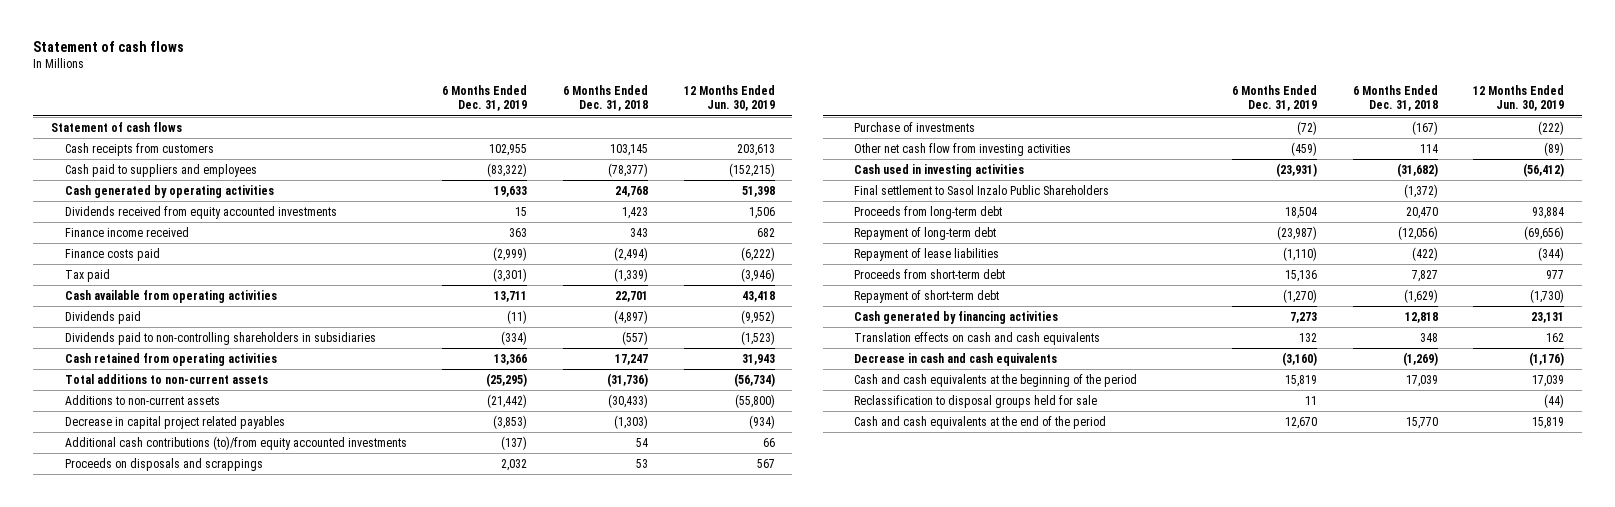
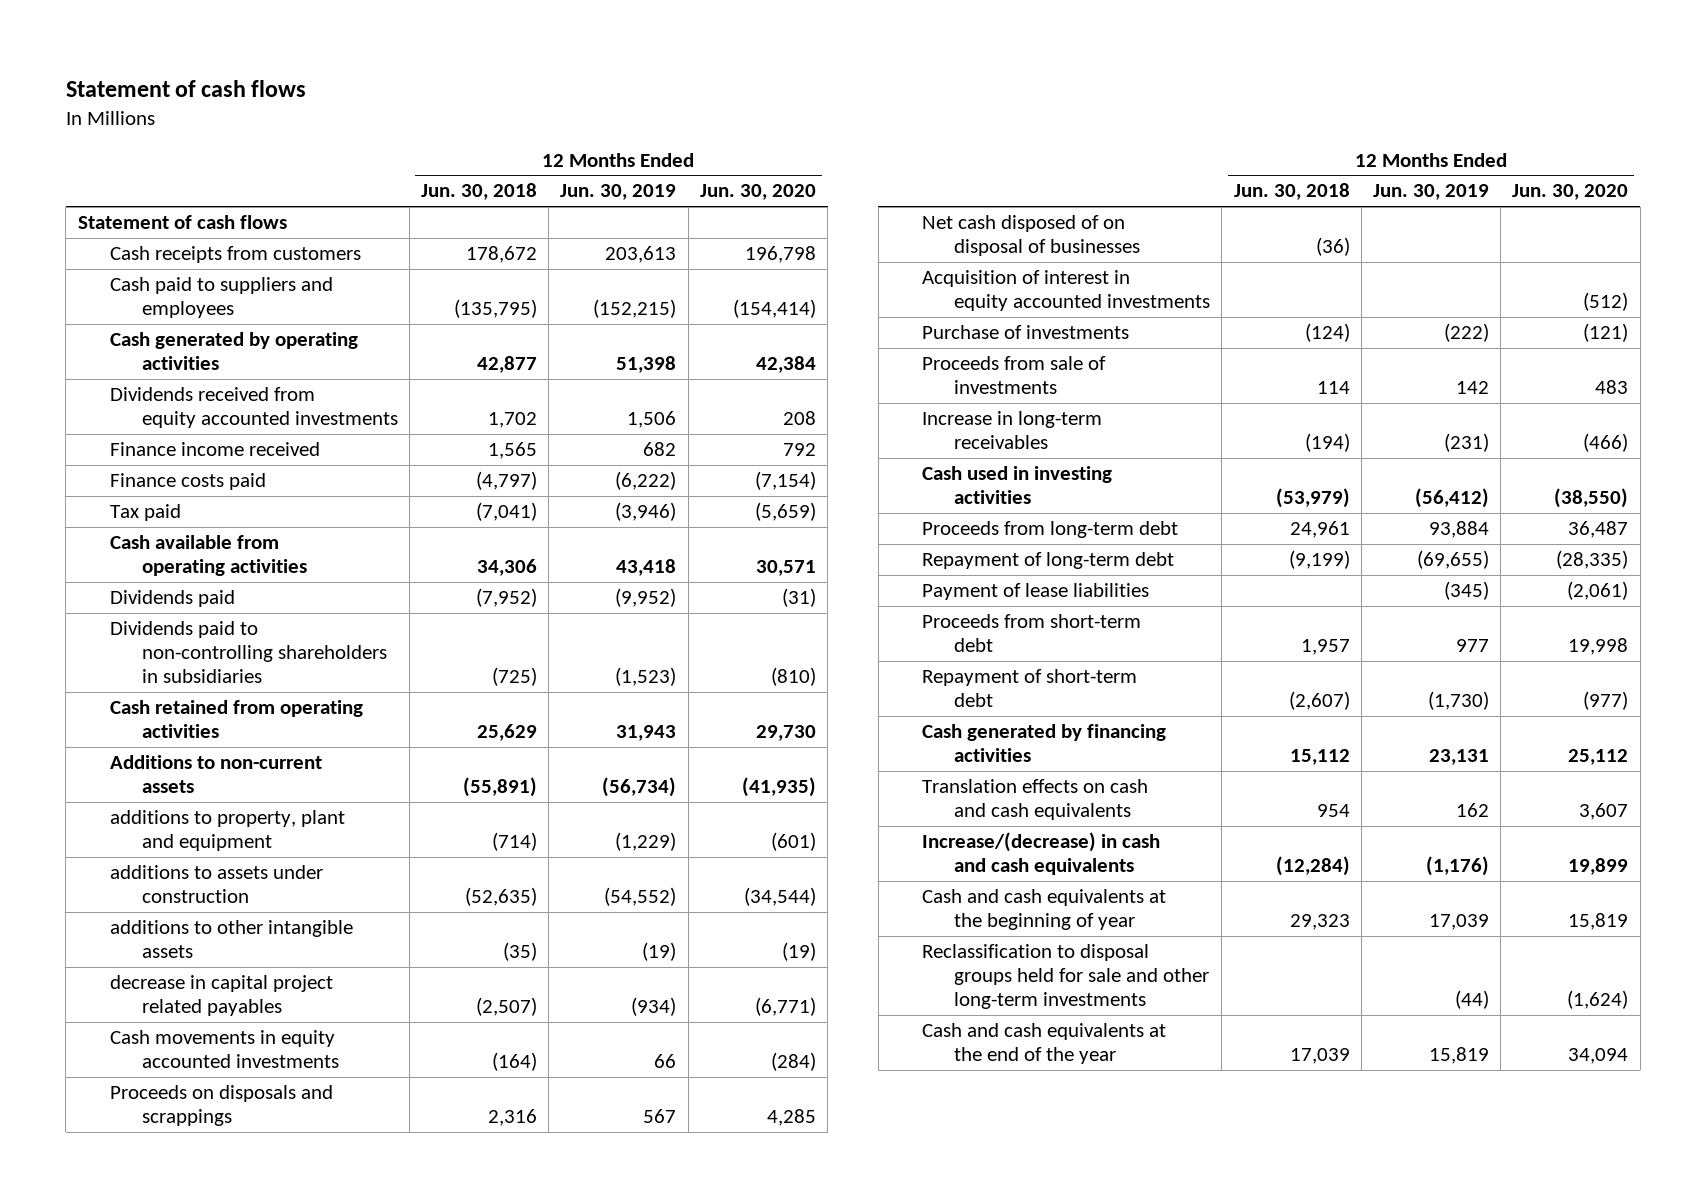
[442,85,528,112] 6 Months Ended Dec. 31, 2019 -> none
[563,85,649,112] 6 Months Ended Dec. 31, 2018 -> none
none -> [421,183,538,201] Jun. 30, 2018
none -> [699,184,816,201] Jun. 30, 2020
[64,394,220,405] Additions to non-current assets -> none
[64,373,268,384] Total additions to non-current assets -> [109,754,322,793] Additions to non-current assets
none -> [109,809,345,851] additions to property, plant and equipment
none -> [109,864,323,903] additions to assets under construction
none -> [109,919,353,958] additions to other intangible assets
[64,415,285,429] Decrease in capital project related payables -> [109,974,333,1016] decrease in capital project related payables
[64,435,407,450] Additional cash contributions (to)/from equity accounted investments -> [109,1029,339,1068] Cash movements in equity accounted investments
none -> [922,214,1141,256] Net cash disposed of on disposal of businesses
none -> [922,269,1211,311] Acquisition of interest in equity accounted investments
[854,142,1072,156] Other net cash flow from investing activities -> none
none -> [922,355,1107,394] Proceeds from sale of investments
none -> [922,410,1103,449] Increase in long-term receivables
[854,184,1110,195] Final settlement to Sasol Inzalo Public Shareholders -> none
[1524,225,1565,240] (69,656) -> [1416,549,1489,569] (69,655)
[854,247,1000,261] Repayment of lease liabilities -> [922,582,1150,600] Payment of lease liabilities
[1538,246,1565,261] (344) -> [1443,580,1489,600] (345)
[854,352,1058,366] Decrease in cash and cash equivalents -> [922,831,1161,875] Increase/(decrease) in cash and cash equivalents
[854,373,1138,387] Cash and cash equivalents at the beginning of the period -> [922,888,1167,930] Cash and cash equivalents at the beginning of year
[854,394,1098,408] Reclassification to disposal groups held for sale -> [922,943,1210,1009] Reclassification to disposal groups held for sale and other long-term investments
[854,415,1107,429] Cash and cash equivalents at the end of the period -> [922,1022,1167,1064] Cash and cash equivalents at the end of the year

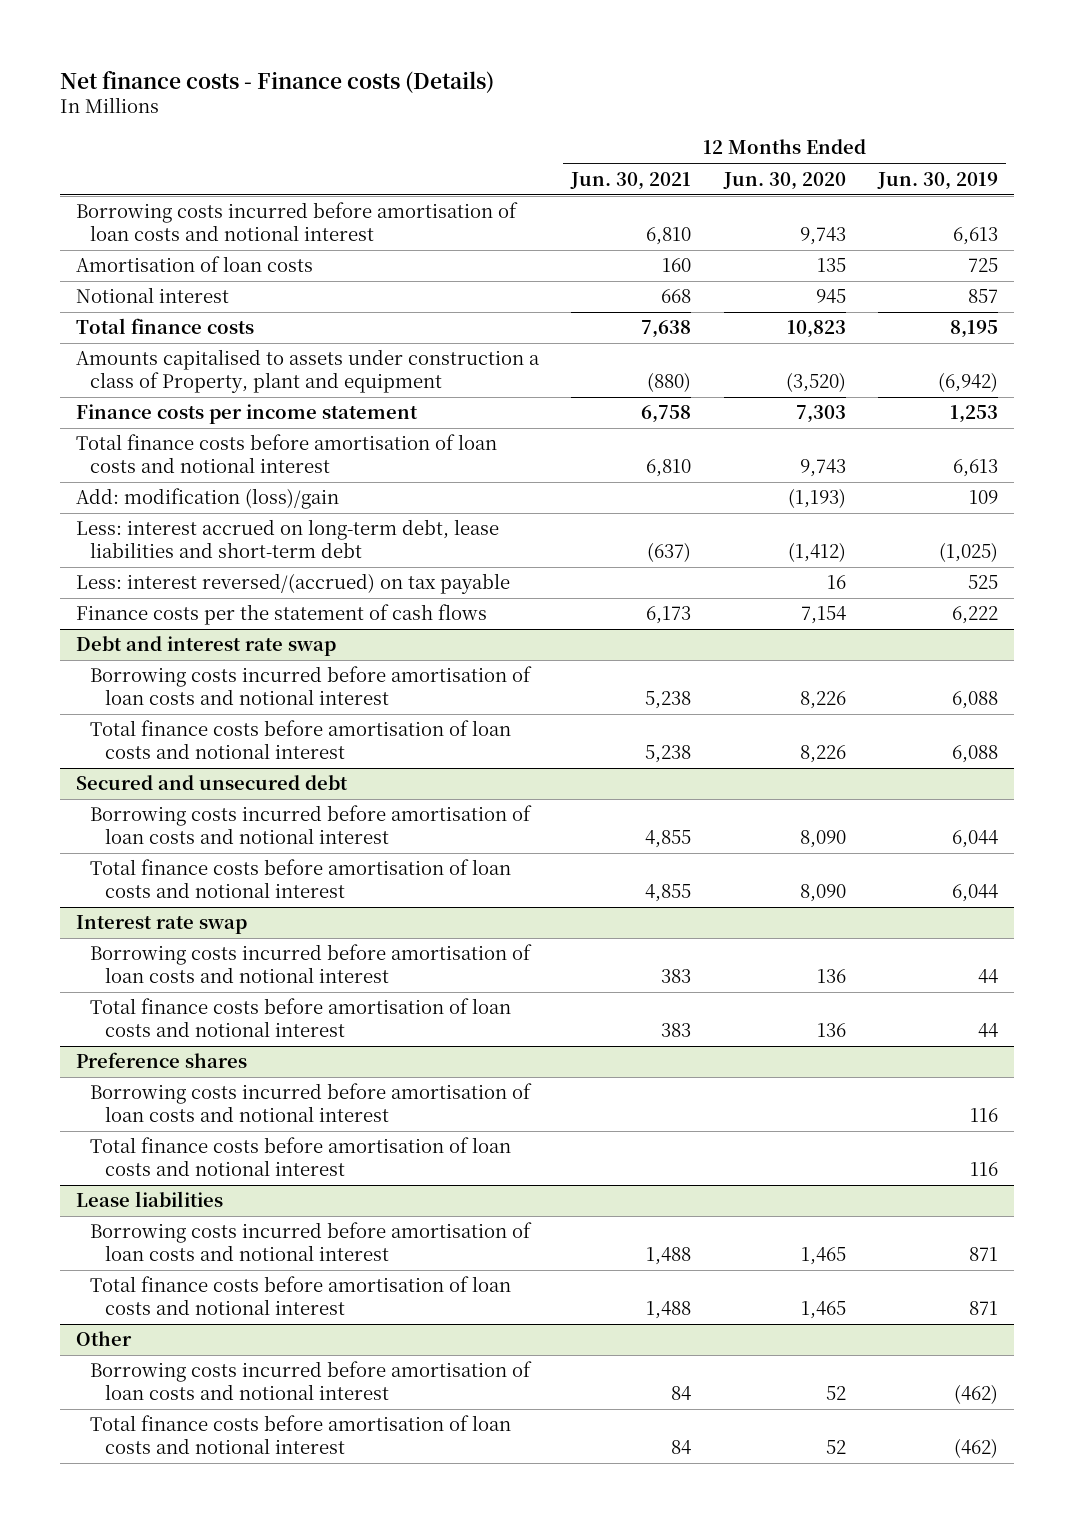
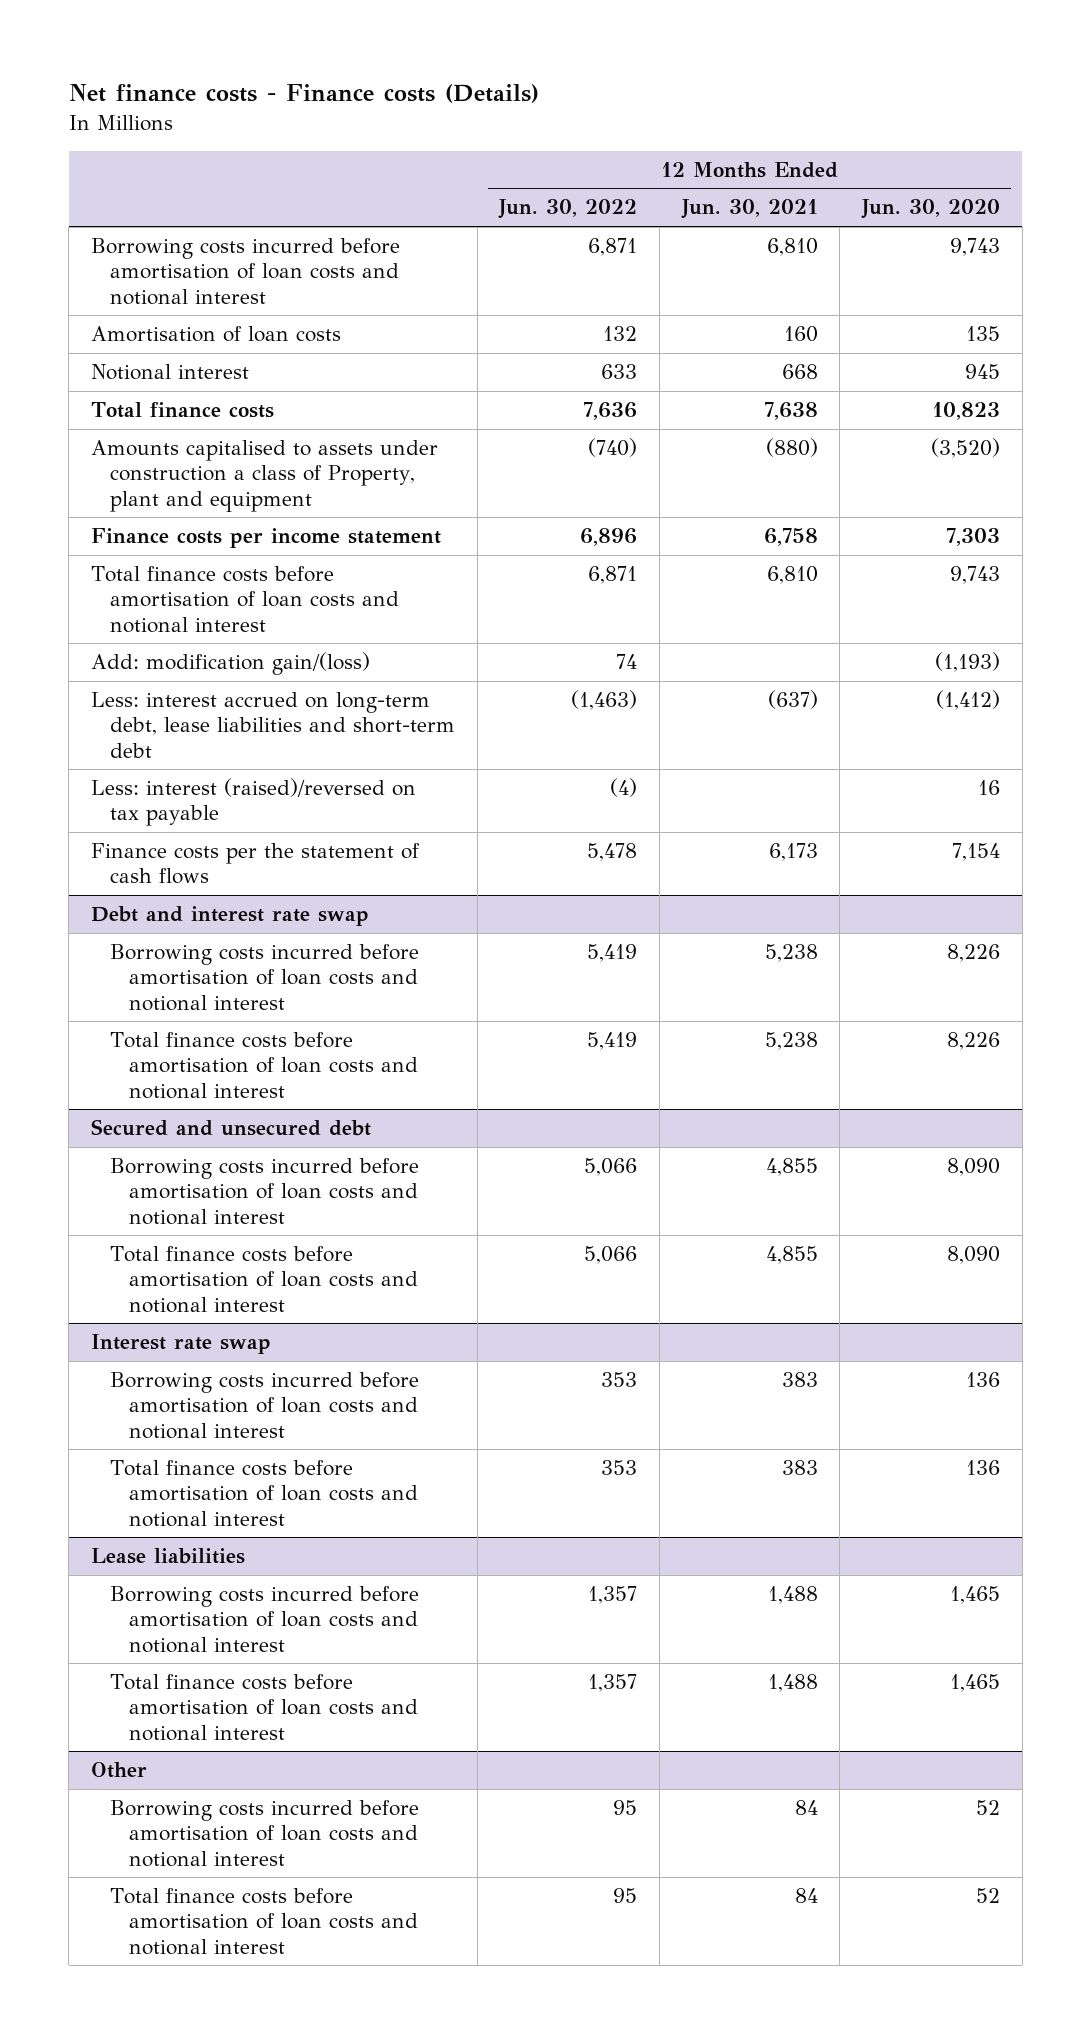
[876,171,998,190] Jun. 30, 2019 -> none
none -> [498,199,638,220] Jun. 30, 2022
[76,488,340,510] Add: modification (loss)/gain -> [90,652,370,676] Add: modification gain/(loss)
[76,573,511,595] Less: interest reversed/(accrued) on tax payable -> [90,778,416,827] Less: interest (raised)/reversed on tax payable
[76,1052,248,1069] Preference shares -> none
[90,1083,533,1123] Borrowing costs incurred before amortisation of loan costs and notional interest -> none
[90,1137,512,1177] Total finance costs before amortisation of loan costs and notional interest -> none

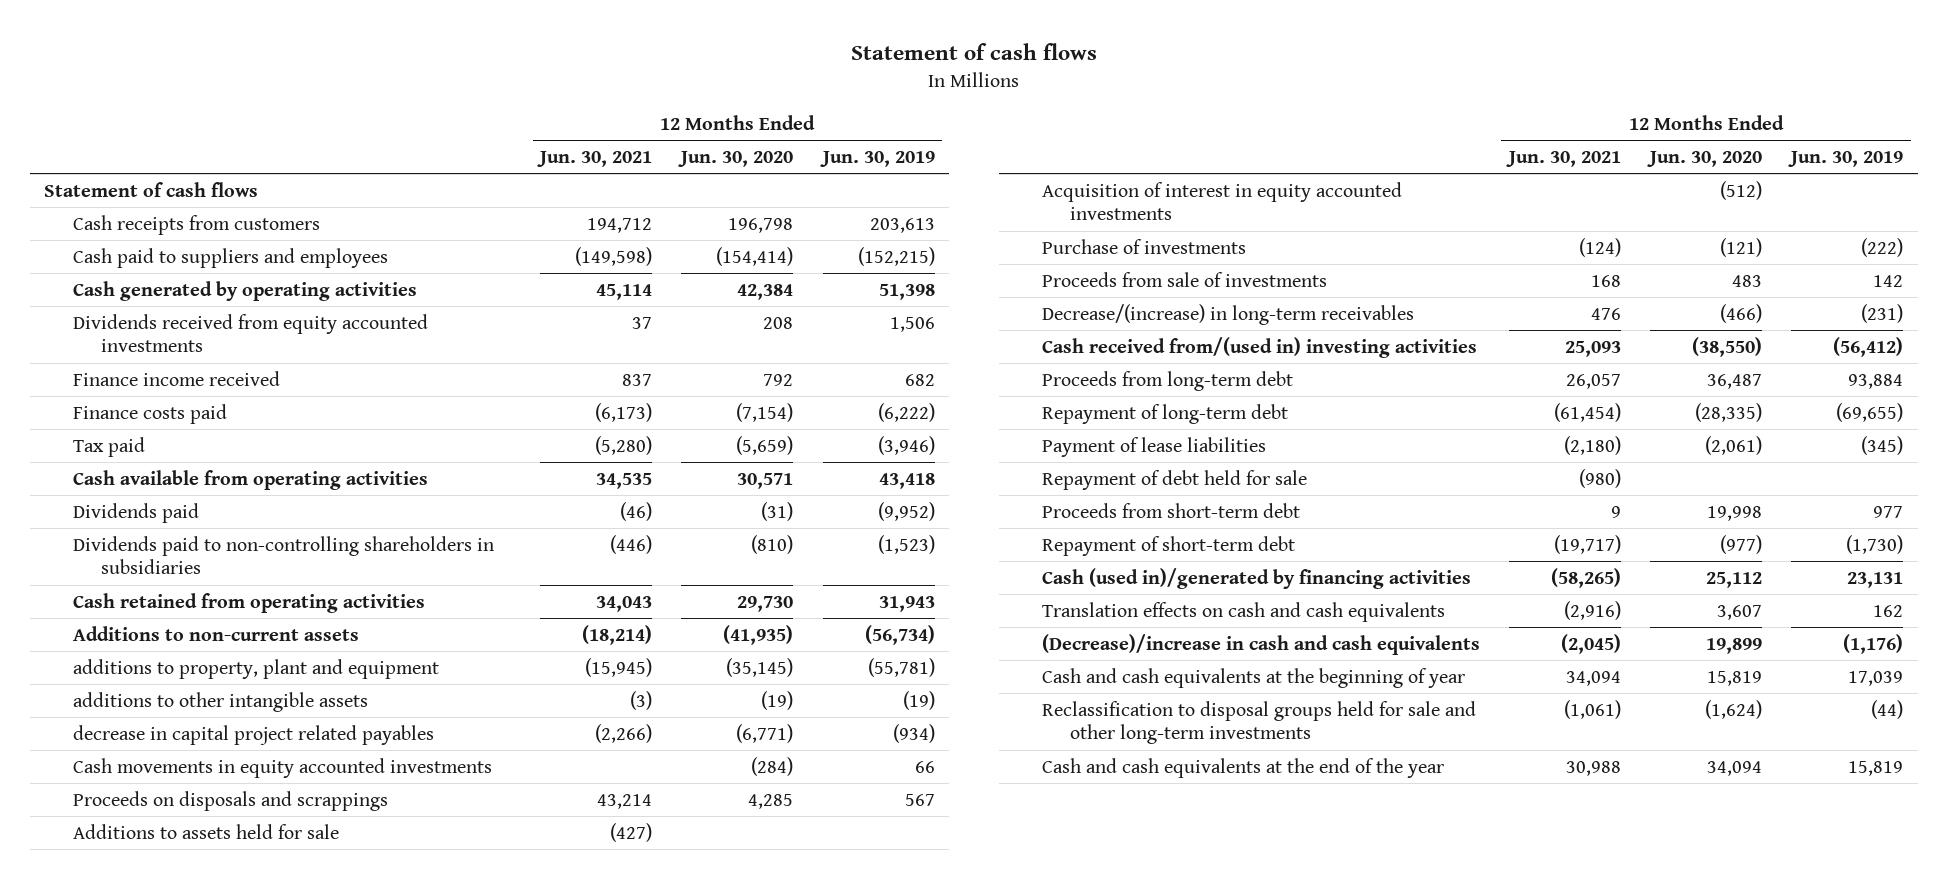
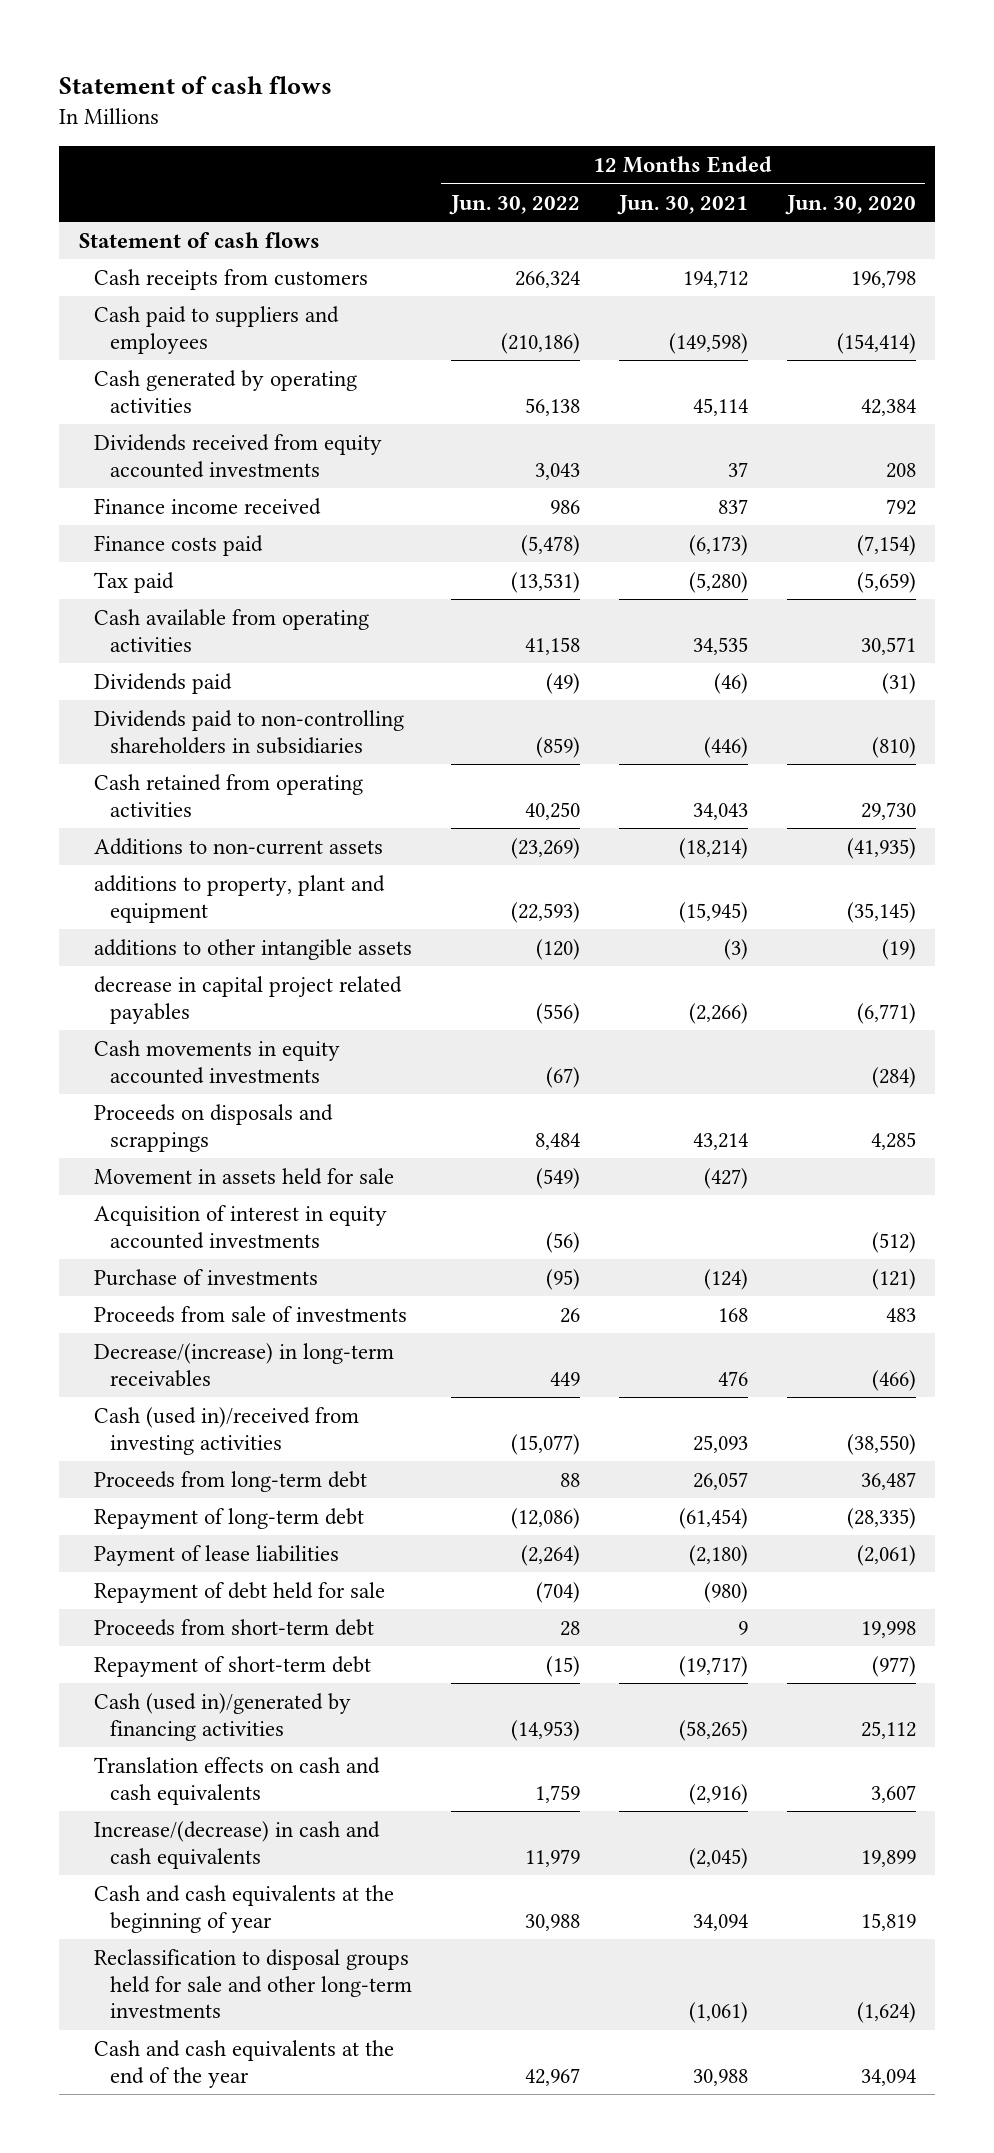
[819,150,935,167] Jun. 30, 2019 -> none
none -> [449,194,581,215] Jun. 30, 2022
[72,823,339,839] Additions to assets held for sale -> [94,1167,395,1185] Movement in assets held for sale
[1041,336,1477,358] Cash received from/(used in) investing activities -> [94,1406,360,1455] Cash (used in)/received from investing activities
[1041,633,1480,655] (Decrease)/increase in cash and cash equivalents -> [94,1820,381,1869] Increase/(decrease) in cash and cash equivalents

